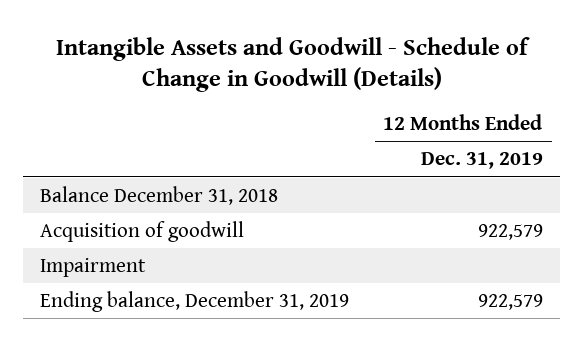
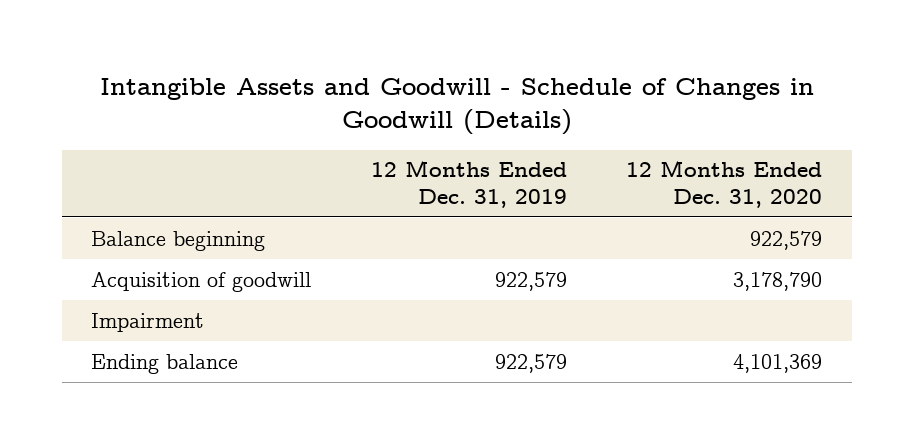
[55,36,530,93] Intangible Assets and Goodwill - Schedule of Change in Goodwill (Details) -> [99,77,814,136] Intangible Assets and Goodwill - Schedule of Changes in Goodwill (Details)
none -> [625,160,822,208] 12 Months Ended Dec. 31, 2020
[40,185,279,205] Balance December 31, 2018 -> [91,230,266,251] Balance beginning
[40,290,350,312] Ending balance, December 31, 2019 -> [91,353,239,374] Ending balance

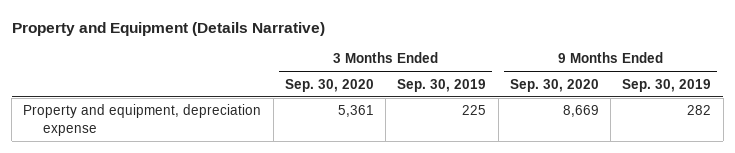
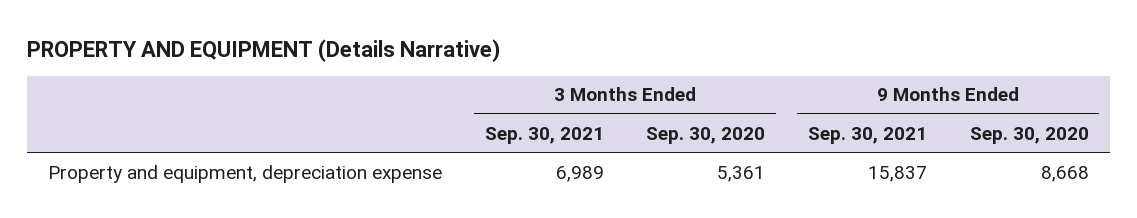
[11,21,325,36] Property and Equipment (Details Narrative) -> [26,38,500,62] PROPERTY AND EQUIPMENT (Details Narrative)
[397,78,487,92] Sep. 30, 2019 -> none
[622,78,712,92] Sep. 30, 2019 -> none
none -> [484,126,604,144] Sep. 30, 2021
none -> [808,126,928,144] Sep. 30, 2021
[562,105,599,118] 8,669 -> [1040,165,1089,182] 8,668

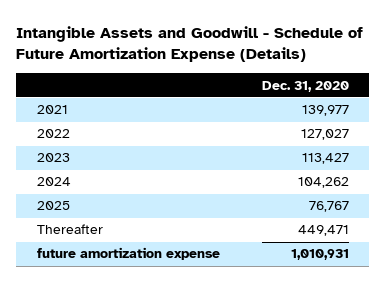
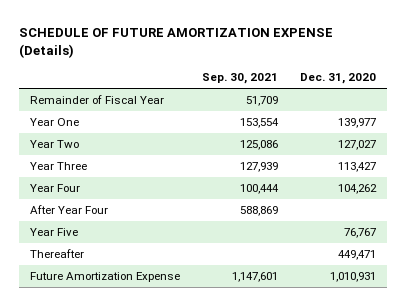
[16,25,364,63] Intangible Assets and Goodwill - Schedule of Future Amortization Expense (Details) -> [19,27,334,58] SCHEDULE OF FUTURE AMORTIZATION EXPENSE (Details)
none -> [202,72,279,84] Sep. 30, 2021
none -> [30,95,165,105] Remainder of Fiscal Year
[37,105,69,115] 2021 -> [30,118,80,127] Year One
[37,129,71,139] 2022 -> [30,140,80,149] Year Two
[37,153,71,163] 2023 -> [30,162,88,171] Year Three
[37,177,72,187] 2024 -> [30,184,81,193] Year Four
none -> [30,205,109,215] After Year Four
[37,201,71,211] 2025 -> [30,228,79,237] Year Five
[37,247,221,261] future amortization expense -> [30,272,181,283] Future Amortization Expense

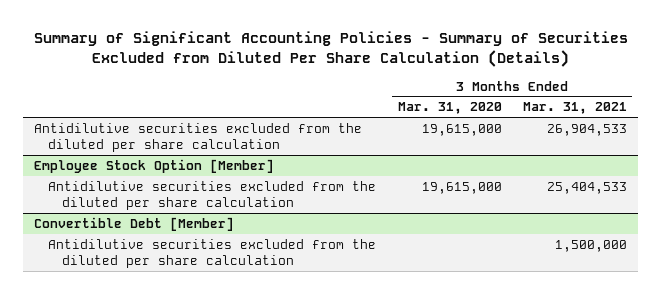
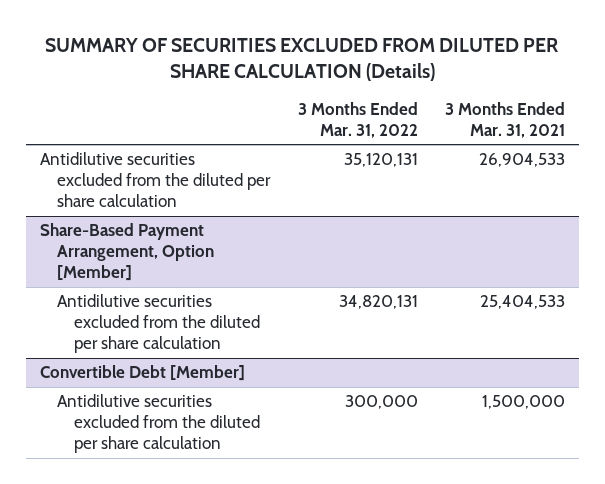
[33,31,628,67] Summary of Significant Accounting Policies - Summary of Securities Excluded from Diluted Per Share Calculation (Details) -> [45,37,559,81] SUMMARY OF SECURITIES EXCLUDED FROM DILUTED PER SHARE CALCULATION (Details)
[397,102,502,115] Mar. 31, 2020 -> none
none -> [297,101,418,138] 3 Months Ended Mar. 31, 2022
[34,158,275,173] Employee Stock Option [Member] -> [39,223,215,282] Share-Based Payment Arrangement, Option [Member]

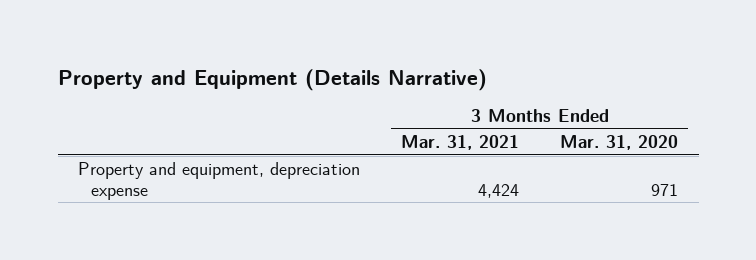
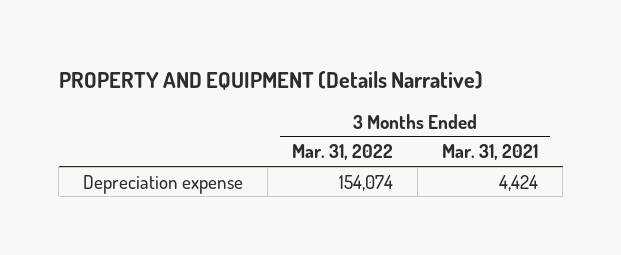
[57,69,487,92] Property and Equipment (Details Narrative) -> [58,71,483,91] PROPERTY AND EQUIPMENT (Details Narrative)
[560,135,679,151] Mar. 31, 2020 -> none
none -> [292,144,394,161] Mar. 31, 2022
[78,162,361,200] Property and equipment, depreciation expense -> [83,174,244,194] Depreciation expense

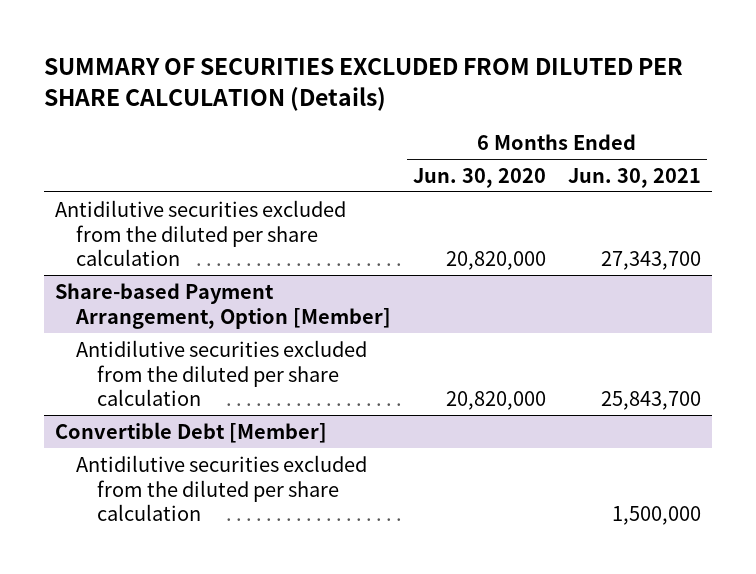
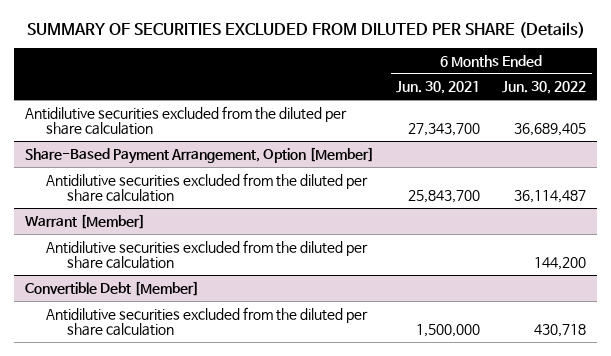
[43,57,683,112] SUMMARY OF SECURITIES EXCLUDED FROM DILUTED PER SHARE CALCULATION (Details) -> [26,21,585,38] SUMMARY OF SECURITIES EXCLUDED FROM DILUTED PER SHARE (Details)
[412,167,546,188] Jun. 30, 2020 -> none
none -> [502,81,587,95] Jun. 30, 2022
[54,282,391,329] Share-based Payment Arrangement, Option [Member] -> [25,146,375,164] Share-Based Payment Arrangement, Option [Member]
none -> [25,213,146,229] Warrant [Member]
none -> [46,239,369,270] Antidilutive securities excluded from the diluted per share calculation

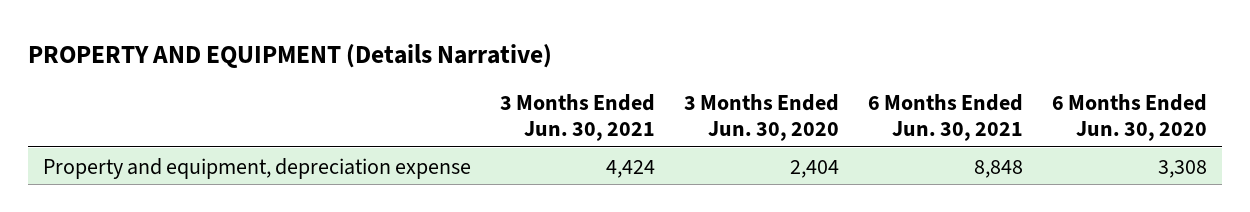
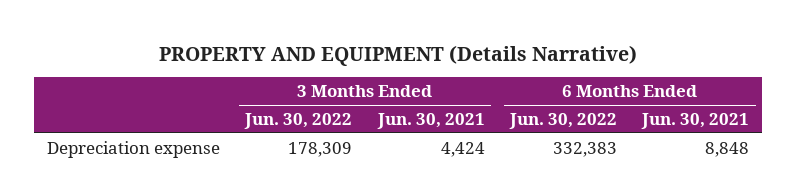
[684,94,840,141] 3 Months Ended Jun. 30, 2020 -> none
[1052,94,1208,141] 6 Months Ended Jun. 30, 2020 -> none
none -> [244,112,353,129] Jun. 30, 2022
none -> [509,112,618,129] Jun. 30, 2022
[43,157,472,179] Property and equipment, depreciation expense -> [47,140,221,158] Depreciation expense

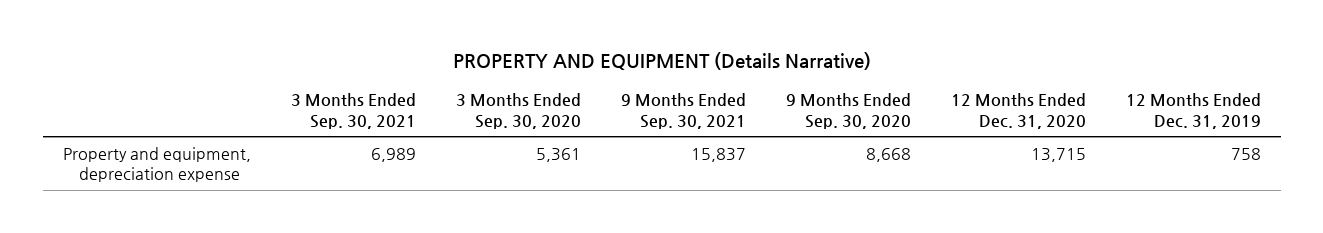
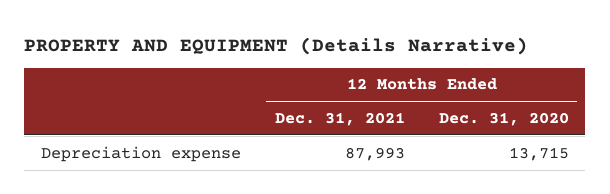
[290,93,416,129] 3 Months Ended Sep. 30, 2021 -> none
[455,93,581,129] 3 Months Ended Sep. 30, 2020 -> none
[620,93,746,129] 9 Months Ended Sep. 30, 2021 -> none
[785,93,911,129] 9 Months Ended Sep. 30, 2020 -> none
[1125,93,1261,129] 12 Months Ended Dec. 31, 2019 -> none
none -> [274,112,405,127] Dec. 31, 2021
[62,146,251,183] Property and equipment, depreciation expense -> [41,145,242,162] Depreciation expense

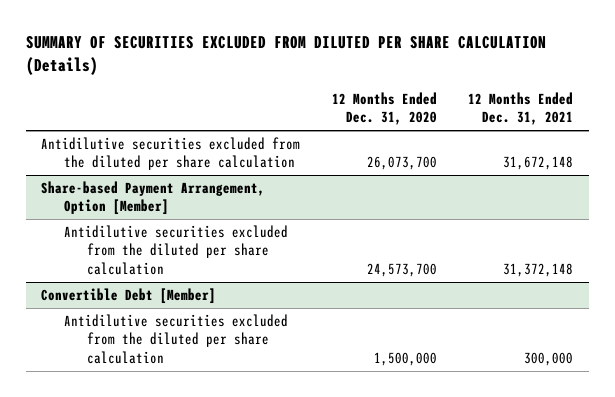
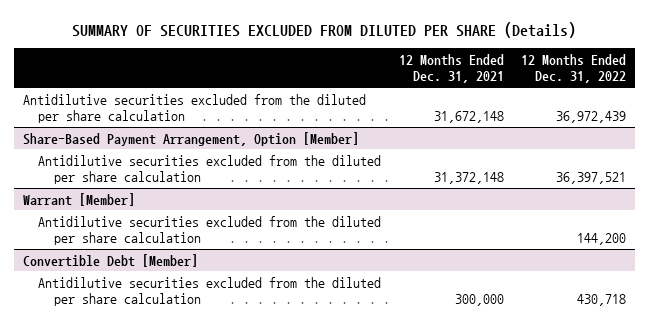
[25,36,546,76] SUMMARY OF SECURITIES EXCLUDED FROM DILUTED PER SHARE CALCULATION (Details) -> [72,21,577,38] SUMMARY OF SECURITIES EXCLUDED FROM DILUTED PER SHARE (Details)
[331,92,437,126] 12 Months Ended Dec. 31, 2020 -> none
none -> [521,53,627,84] 12 Months Ended Dec. 31, 2022
[41,181,266,216] Share-based Payment Arrangement, Option [Member] -> [22,131,359,146] Share-Based Payment Arrangement, Option [Member]
none -> [22,192,135,206] Warrant [Member]
none -> [38,215,382,246] Antidilutive securities excluded from the diluted per share calculation

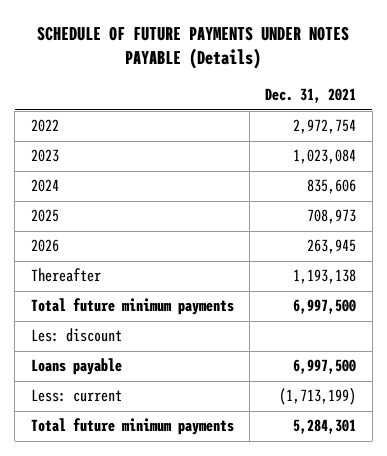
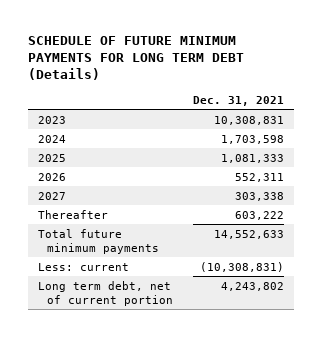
[37,25,350,70] SCHEDULE OF FUTURE PAYMENTS UNDER NOTES PAYABLE (Details) -> [27,35,244,81] SCHEDULE OF FUTURE MINIMUM PAYMENTS FOR LONG TERM DEBT (Details)
[30,119,59,133] 2022 -> none
[30,328,122,343] Les: discount -> none
[30,358,122,376] Loans payable -> none
[30,418,234,436] Total future minimum payments -> none
[293,149,357,165] 1,023,084 -> [214,115,285,125] 10,308,831
[307,179,357,195] 835,606 -> [221,134,285,144] 1,703,598
[307,209,357,225] 708,973 -> [221,153,285,163] 1,081,333
[307,239,357,255] 263,945 -> [235,172,285,182] 552,311
none -> [37,191,66,200] 2027
[293,269,357,285] 1,193,138 -> [235,210,285,220] 603,222
[293,299,357,315] 6,997,500 -> [214,229,285,239] 14,552,633
[279,388,357,406] (1,713,199) -> [200,261,285,272] (10,308,831)
none -> [37,280,174,306] Long term debt, net of current portion

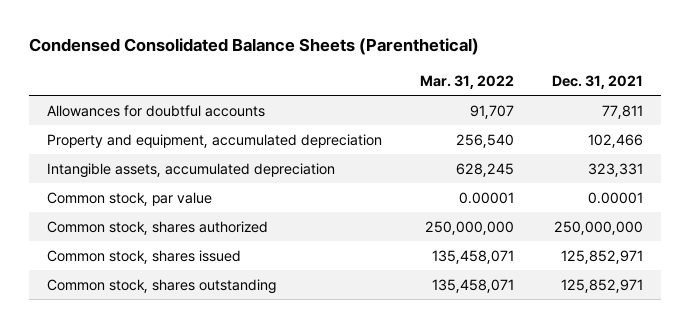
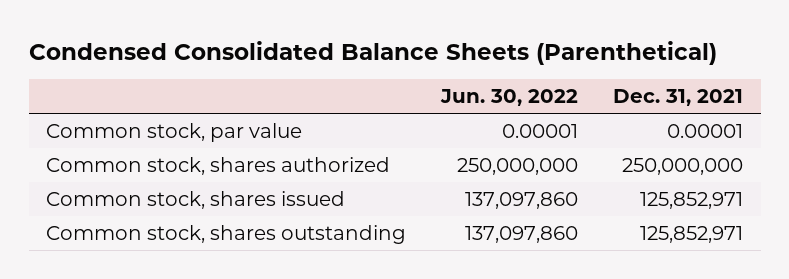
[420,74,515,89] Mar. 31, 2022 -> none
none -> [440,89,579,107] Jun. 30, 2022
[47,104,266,117] Allowances for doubtful accounts -> none
[47,133,383,148] Property and equipment, accumulated depreciation -> none
[47,162,336,178] Intangible assets, accumulated depreciation -> none

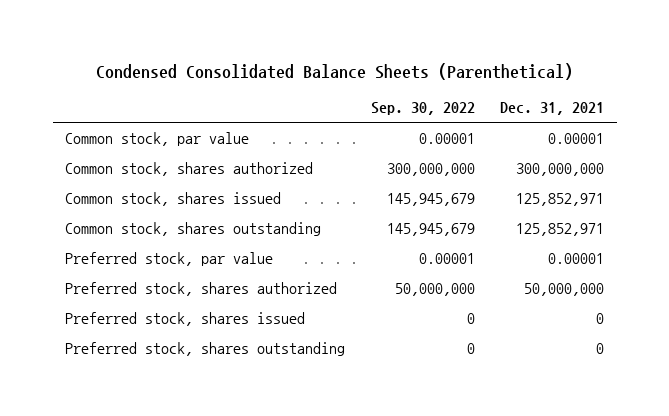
[440,89,579,107] Jun. 30, 2022 -> none
none -> [370,102,475,116] Sep. 30, 2022
[622,157,744,175] 250,000,000 -> [515,163,604,177] 300,000,000
none -> [65,252,274,267] Preferred stock, par value
none -> [65,282,338,297] Preferred stock, shares authorized
none -> [65,312,306,327] Preferred stock, shares issued
none -> [65,342,346,357] Preferred stock, shares outstanding

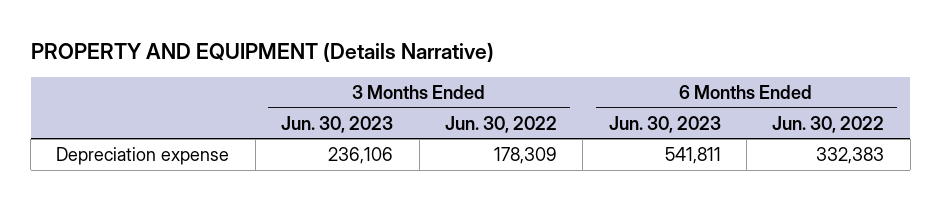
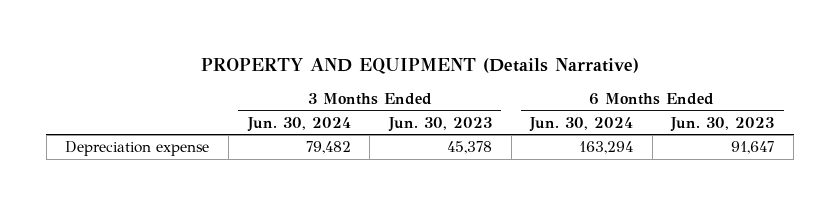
[444,115,557,133] Jun. 30, 2022 -> none
[772,115,885,133] Jun. 30, 2022 -> none
none -> [246,116,351,132] Jun. 30, 2024
none -> [529,116,634,132] Jun. 30, 2024
[328,146,394,164] 236,106 -> [446,141,492,155] 45,378
[664,146,721,164] 541,811 -> [731,141,775,155] 91,647

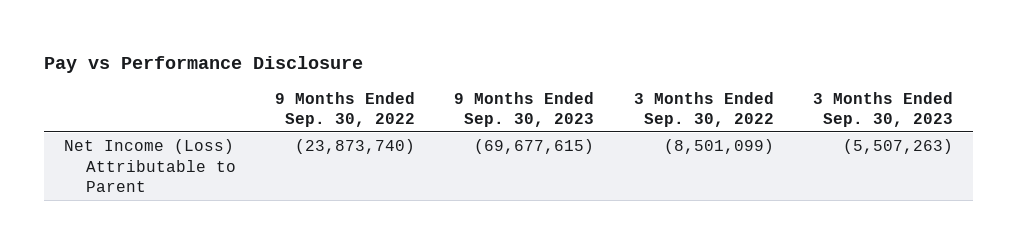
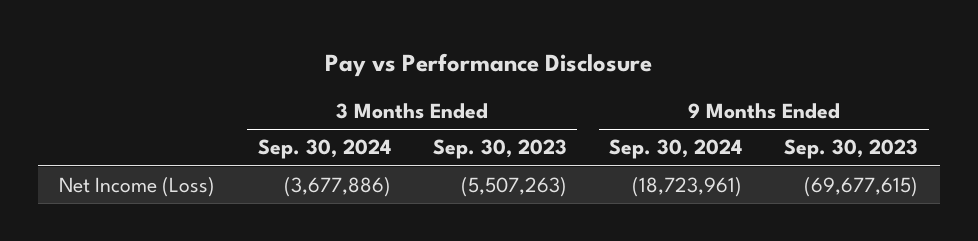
[275,91,416,128] 9 Months Ended Sep. 30, 2022 -> none
[633,91,774,128] 3 Months Ended Sep. 30, 2022 -> none
none -> [257,139,391,160] Sep. 30, 2024
none -> [609,139,743,160] Sep. 30, 2024
[63,139,236,193] Net Income (Loss) Attributable to Parent -> [59,177,216,198] Net Income (Loss)

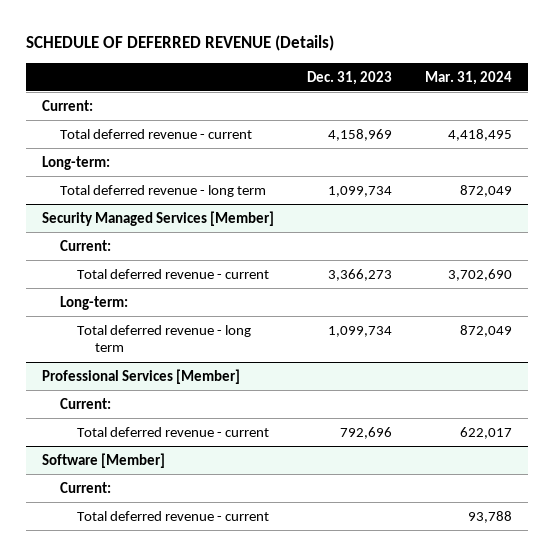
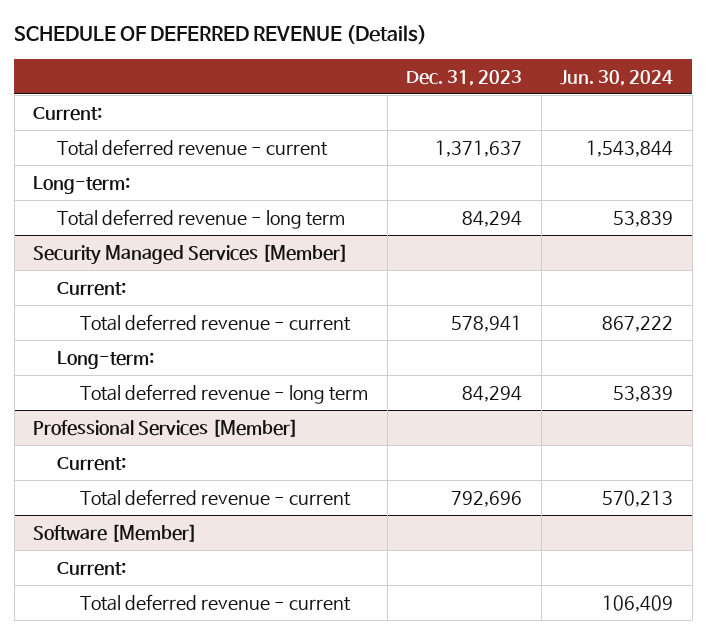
[424,70,512,85] Mar. 31, 2024 -> none
none -> [560,69,674,86] Jun. 30, 2024
[327,128,392,141] 4,158,969 -> [435,139,523,157] 1,371,637
[327,185,392,197] 1,099,734 -> [462,210,523,227] 84,294
[327,268,392,281] 3,366,273 -> [451,314,523,332] 578,941
[327,325,392,337] 1,099,734 -> [462,385,523,402] 84,294

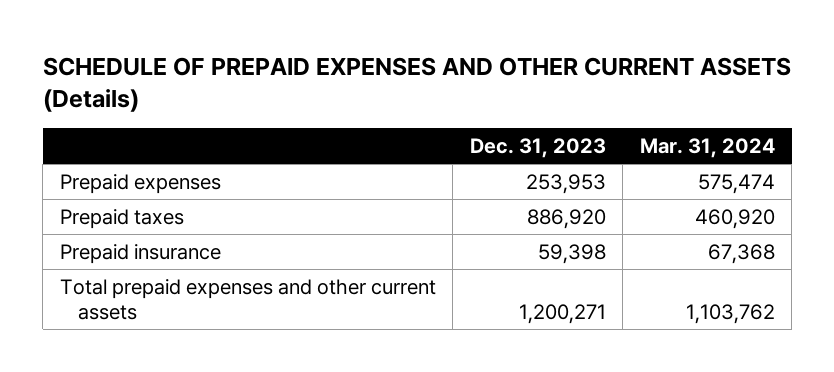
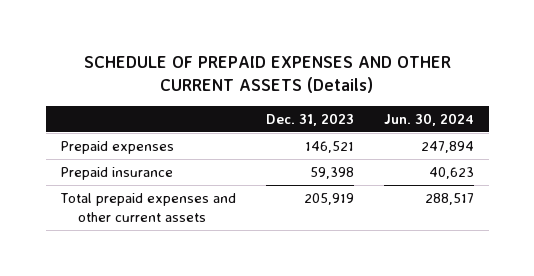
[639,137,775,158] Mar. 31, 2024 -> none
none -> [383,112,474,126] Jun. 30, 2024
[59,209,184,230] Prepaid taxes -> none
[525,174,606,195] 253,953 -> [305,141,355,154] 146,521
[518,303,606,324] 1,200,271 -> [304,193,355,206] 205,919

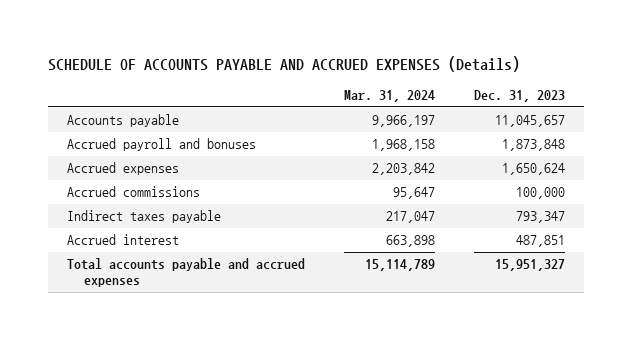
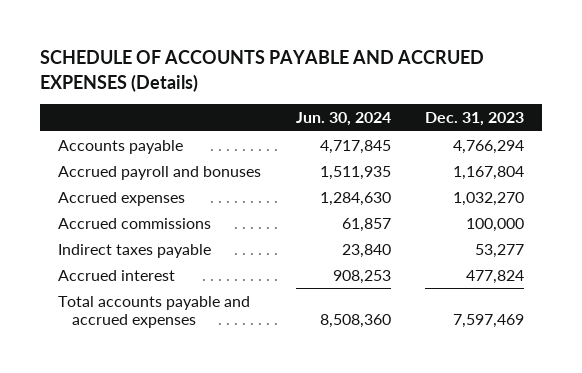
[343,90,435,103] Mar. 31, 2024 -> none
none -> [295,111,391,126] Jun. 30, 2024
[494,115,565,128] 11,045,657 -> [453,139,525,154] 4,766,294
[501,139,565,152] 1,873,848 -> [453,165,525,180] 1,167,804
[501,163,565,176] 1,650,624 -> [453,191,525,206] 1,032,270
[515,211,565,224] 793,347 -> [475,243,525,258] 53,277
[515,235,565,248] 487,851 -> [466,269,525,284] 477,824
[494,259,565,272] 15,951,327 -> [453,314,525,329] 7,597,469

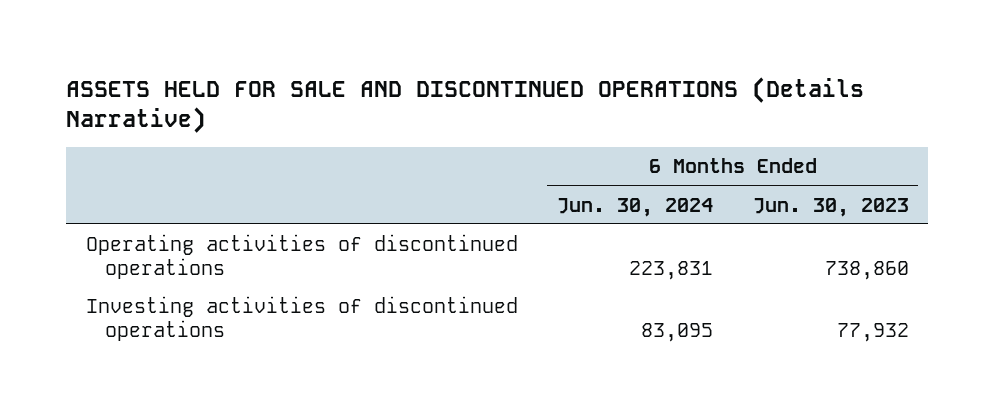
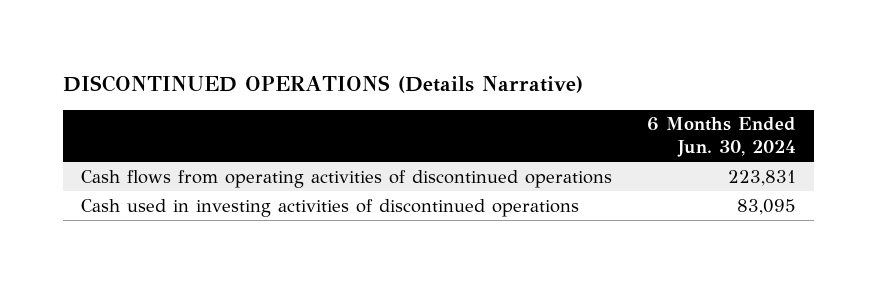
[66,76,865,134] ASSETS HELD FOR SALE AND DISCONTINUED OPERATIONS (Details Narrative) -> [62,75,583,94] DISCONTINUED OPERATIONS (Details Narrative)
[752,197,909,217] Jun. 30, 2023 -> none
[86,234,519,279] Operating activities of discontinued operations -> [80,169,612,188] Cash flows from operating activities of discontinued operations
[86,296,519,341] Investing activities of discontinued operations -> [80,198,579,217] Cash used in investing activities of discontinued operations

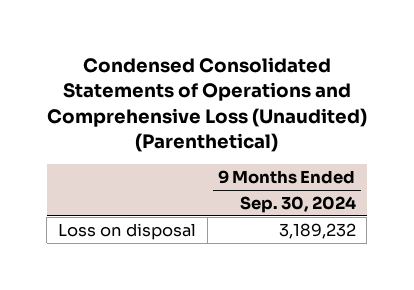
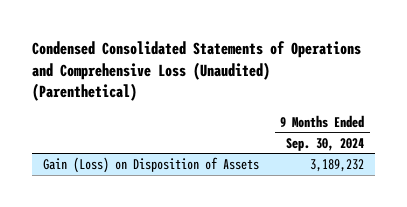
[58,222,197,240] Loss on disposal -> [42,157,259,174] Gain (Loss) on Disposition of Assets

